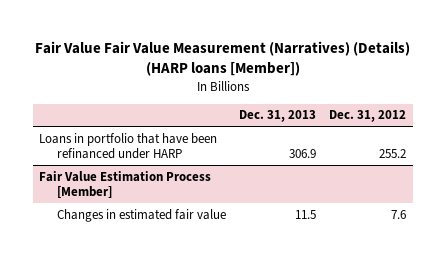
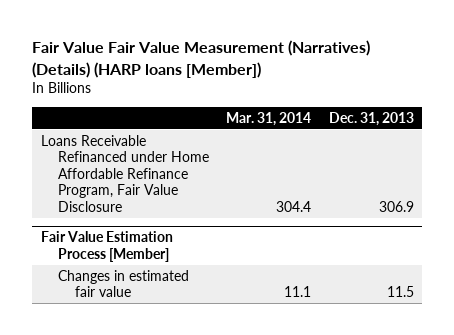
[329,110,407,123] Dec. 31, 2012 -> none
none -> [226,111,312,126] Mar. 31, 2014
[39,132,218,159] Loans in portfolio that have been refinanced under HARP -> [40,134,209,212] Loans Receivable Refinanced under Home Affordable Refinance Program, Fair Value Disclosure

